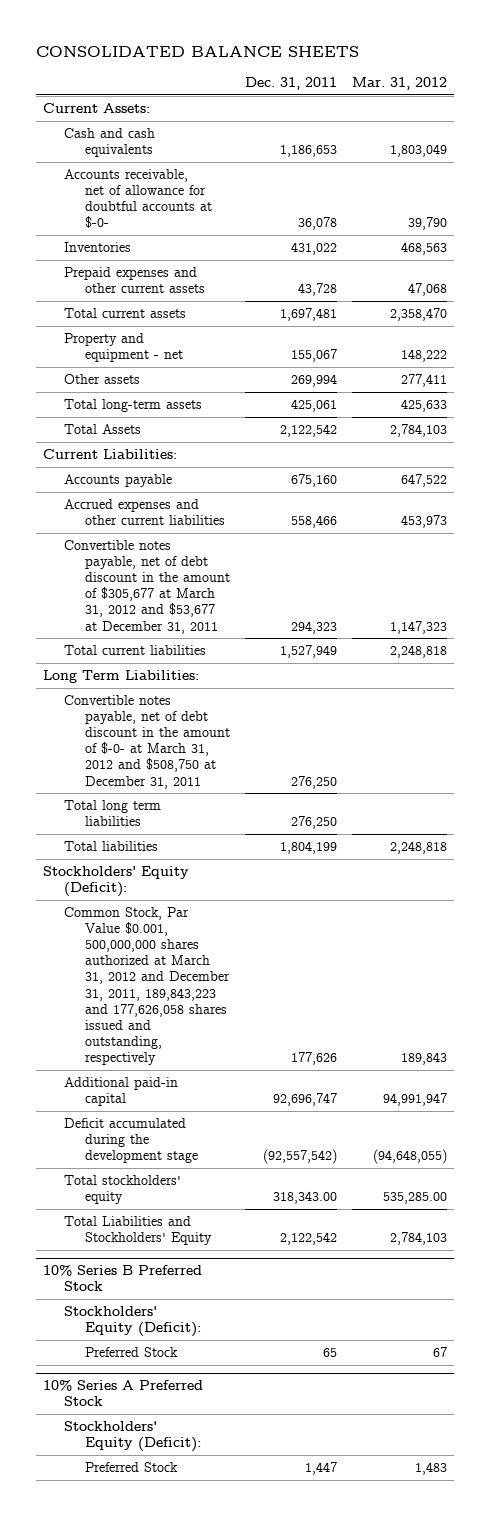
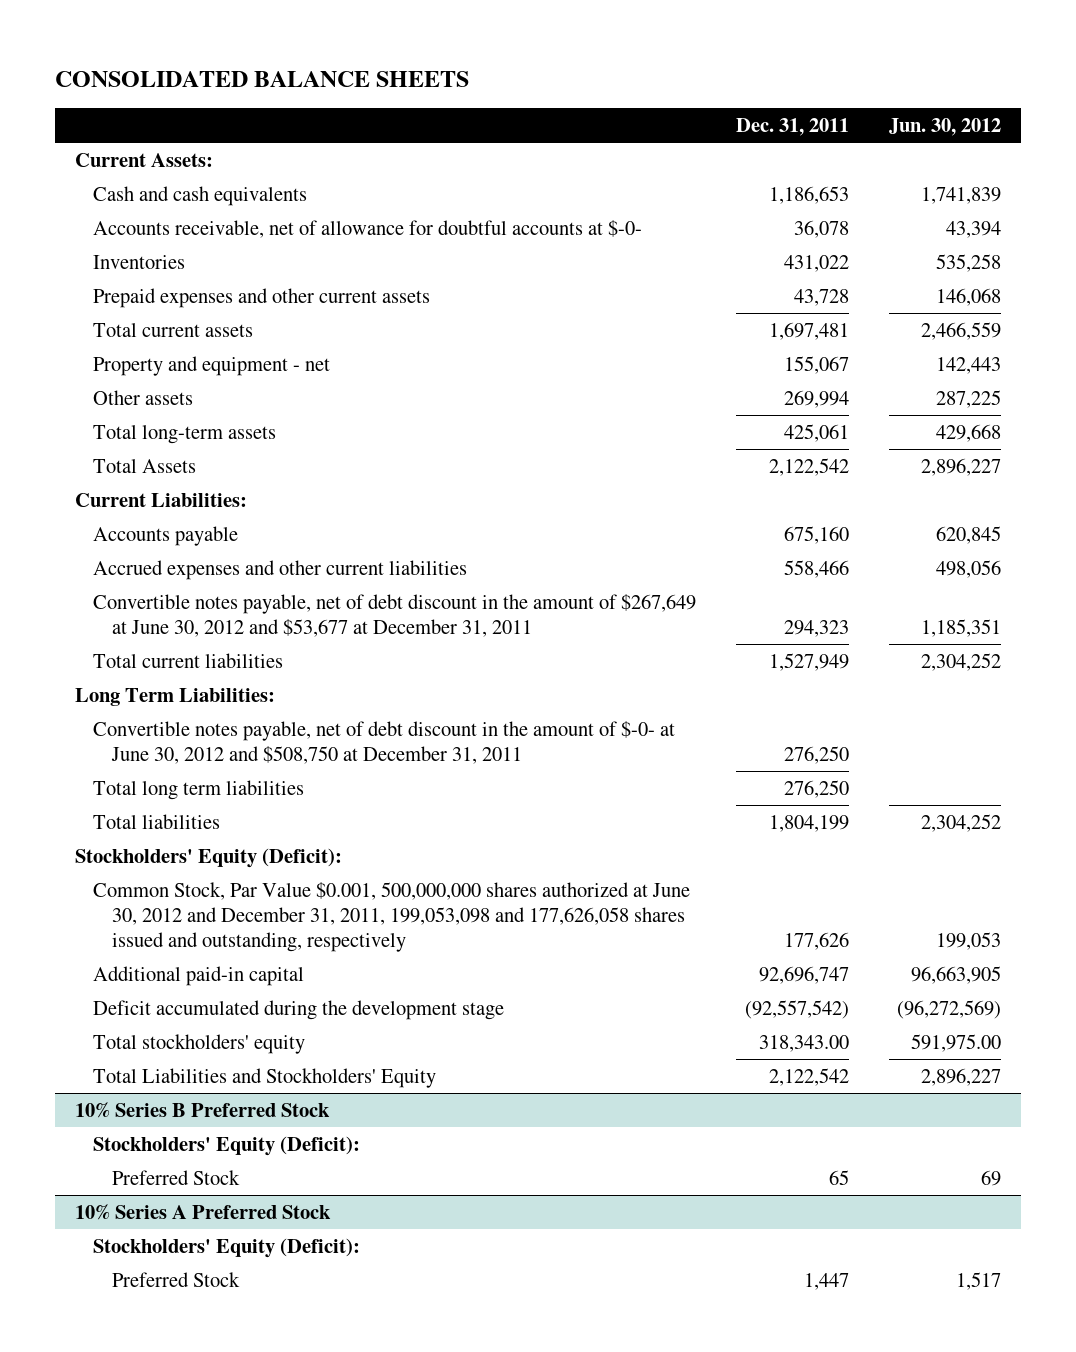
[351,76,447,90] Mar. 31, 2012 -> none
none -> [889,117,1002,136] Jun. 30, 2012
[64,539,230,634] Convertible notes payable, net of debt discount in the amount of $305,677 at March 31, 2012 and $53,677 at December 31, 2011 -> [93,593,697,637] Convertible notes payable, net of debt discount in the amount of $267,649 at June 30, 2012 and $53,677 at December 31, 2011
[64,694,230,789] Convertible notes payable, net of debt discount in the amount of $-0- at March 31, 2012 and $508,750 at December 31, 2011 -> [93,720,676,764] Convertible notes payable, net of debt discount in the amount of $-0- at June 30, 2012 and $508,750 at December 31, 2011
[64,906,230,1066] Common Stock, Par Value $0.001, 500,000,000 shares authorized at March 31, 2012 and December 31, 2011, 189,843,223 and 177,626,058 shares issued and outstanding, respectively -> [93,881,691,952] Common Stock, Par Value $0.001, 500,000,000 shares authorized at June 30, 2012 and December 31, 2011, 199,053,098 and 177,626,058 shares issued and outstanding, respectively

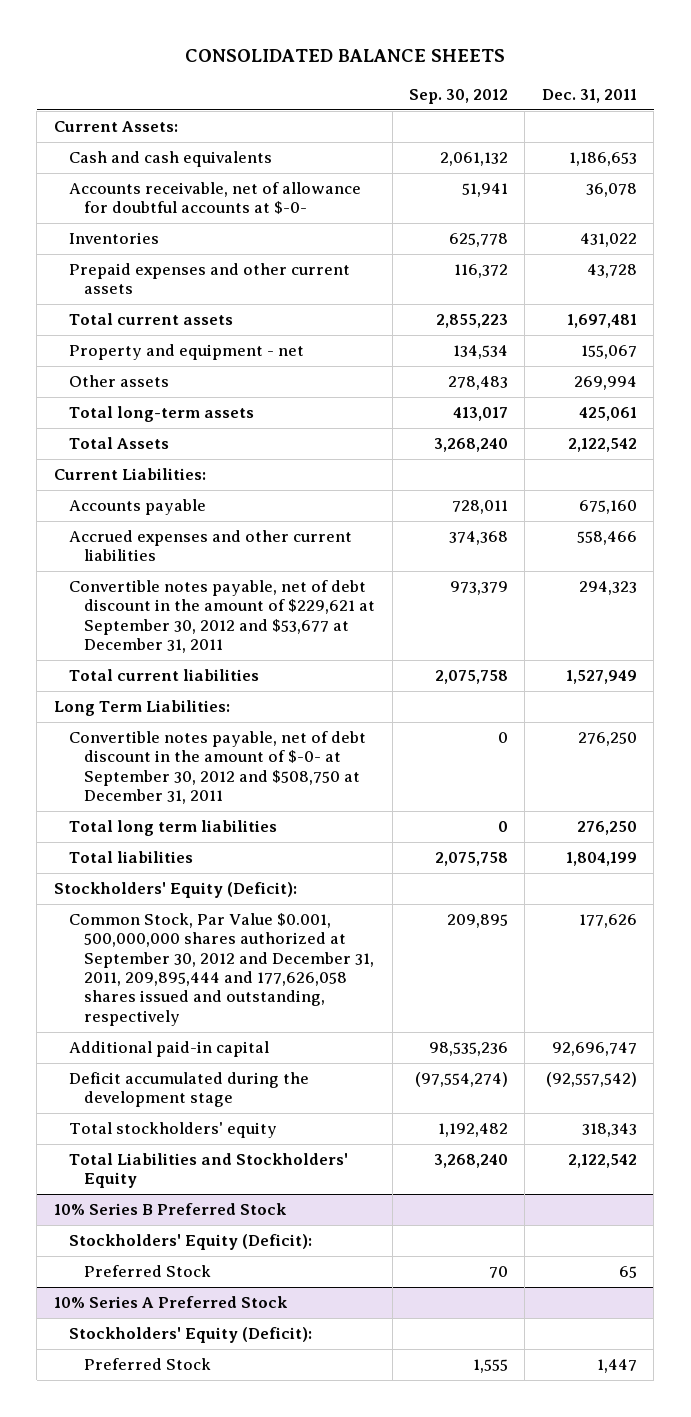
[889,117,1002,136] Jun. 30, 2012 -> none
none -> [409,88,509,104] Sep. 30, 2012
[93,593,697,637] Convertible notes payable, net of debt discount in the amount of $267,649 at June 30, 2012 and $53,677 at December 31, 2011 -> [69,580,376,654] Convertible notes payable, net of debt discount in the amount of $229,621 at September 30, 2012 and $53,677 at December 31, 2011
[93,720,676,764] Convertible notes payable, net of debt discount in the amount of $-0- at June 30, 2012 and $508,750 at December 31, 2011 -> [69,731,367,805] Convertible notes payable, net of debt discount in the amount of $-0- at September 30, 2012 and $508,750 at December 31, 2011
[93,881,691,952] Common Stock, Par Value $0.001, 500,000,000 shares authorized at June 30, 2012 and December 31, 2011, 199,053,098 and 177,626,058 shares issued and outstanding, respectively -> [69,913,375,1026] Common Stock, Par Value $0.001, 500,000,000 shares authorized at September 30, 2012 and December 31, 2011, 209,895,444 and 177,626,058 shares issued and outstanding, respectively
[759,1034,850,1052] 318,343.00 -> [581,1123,637,1138] 318,343

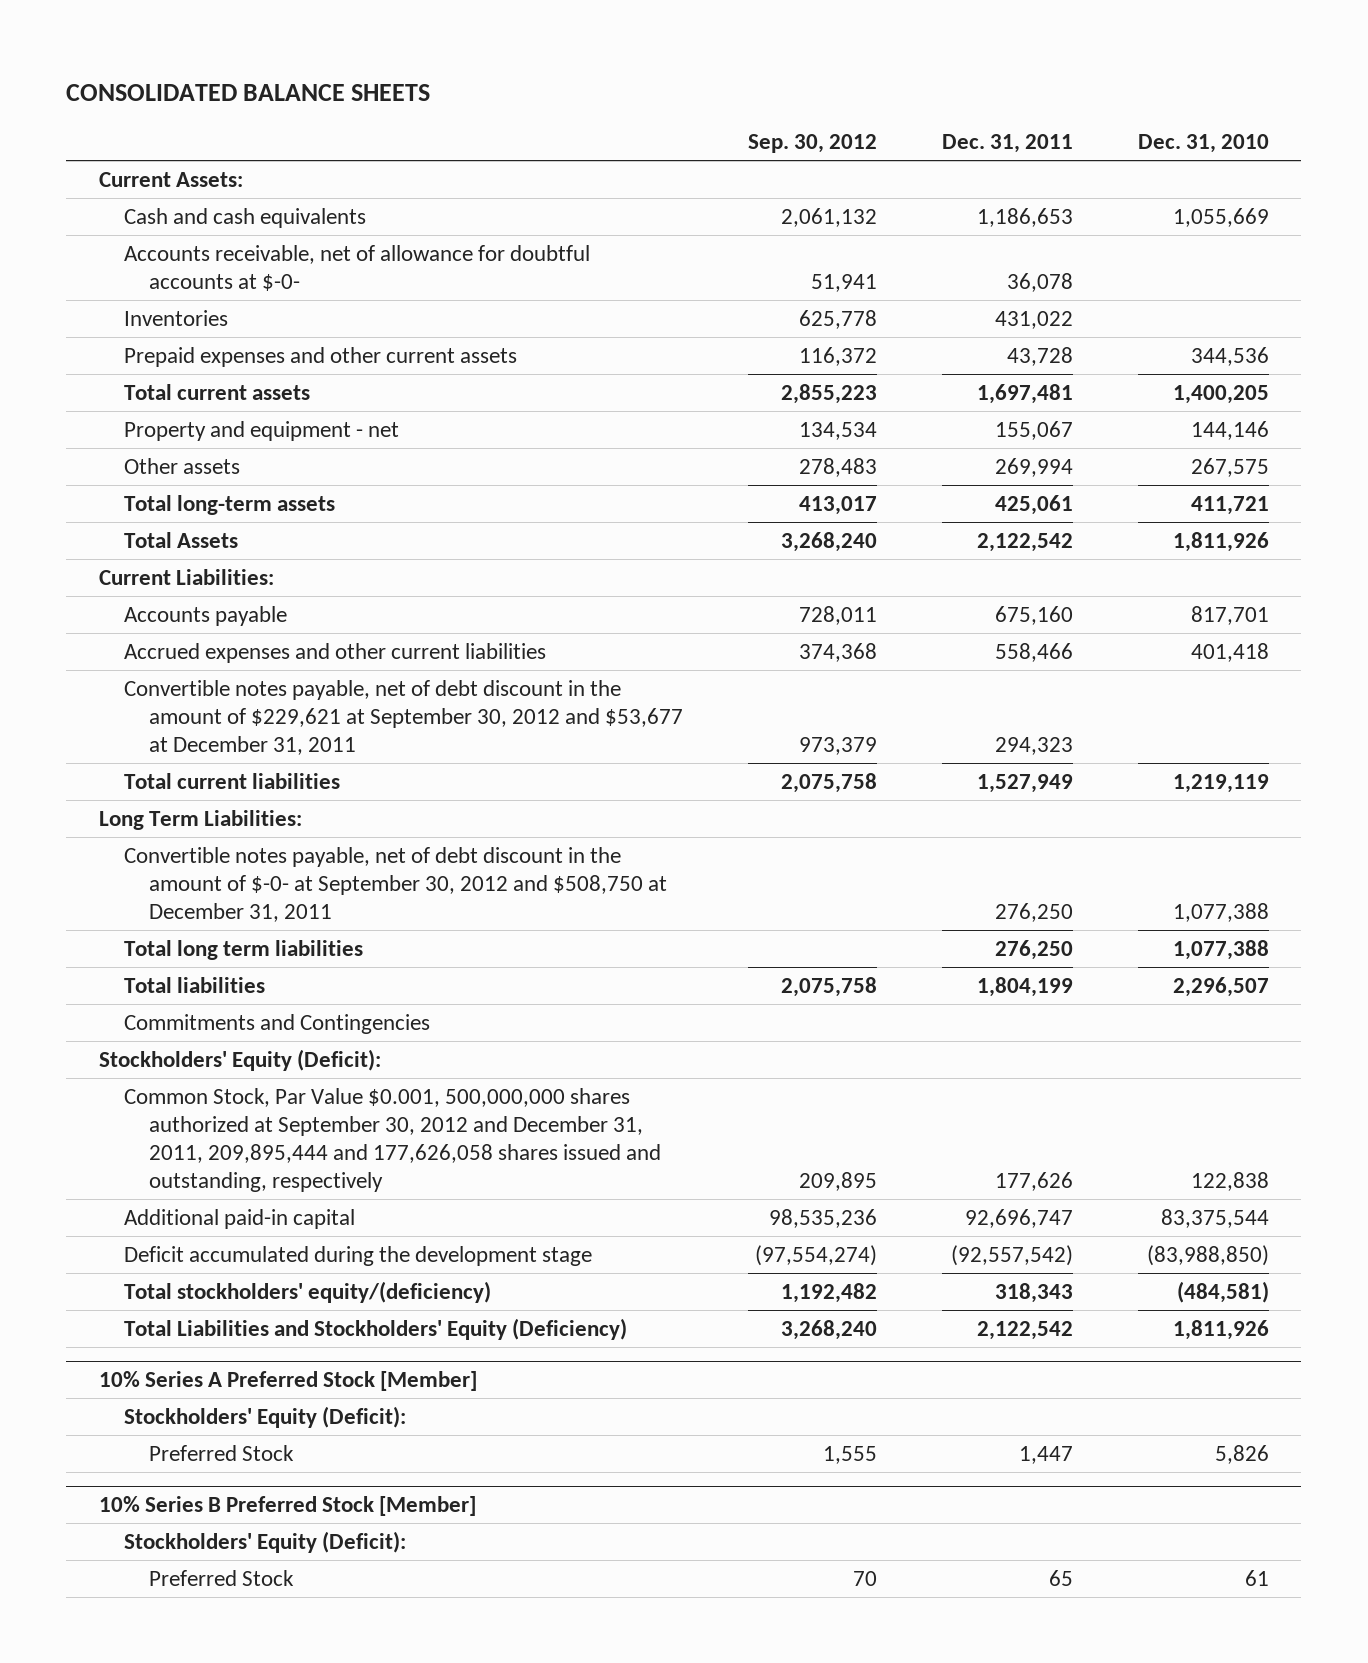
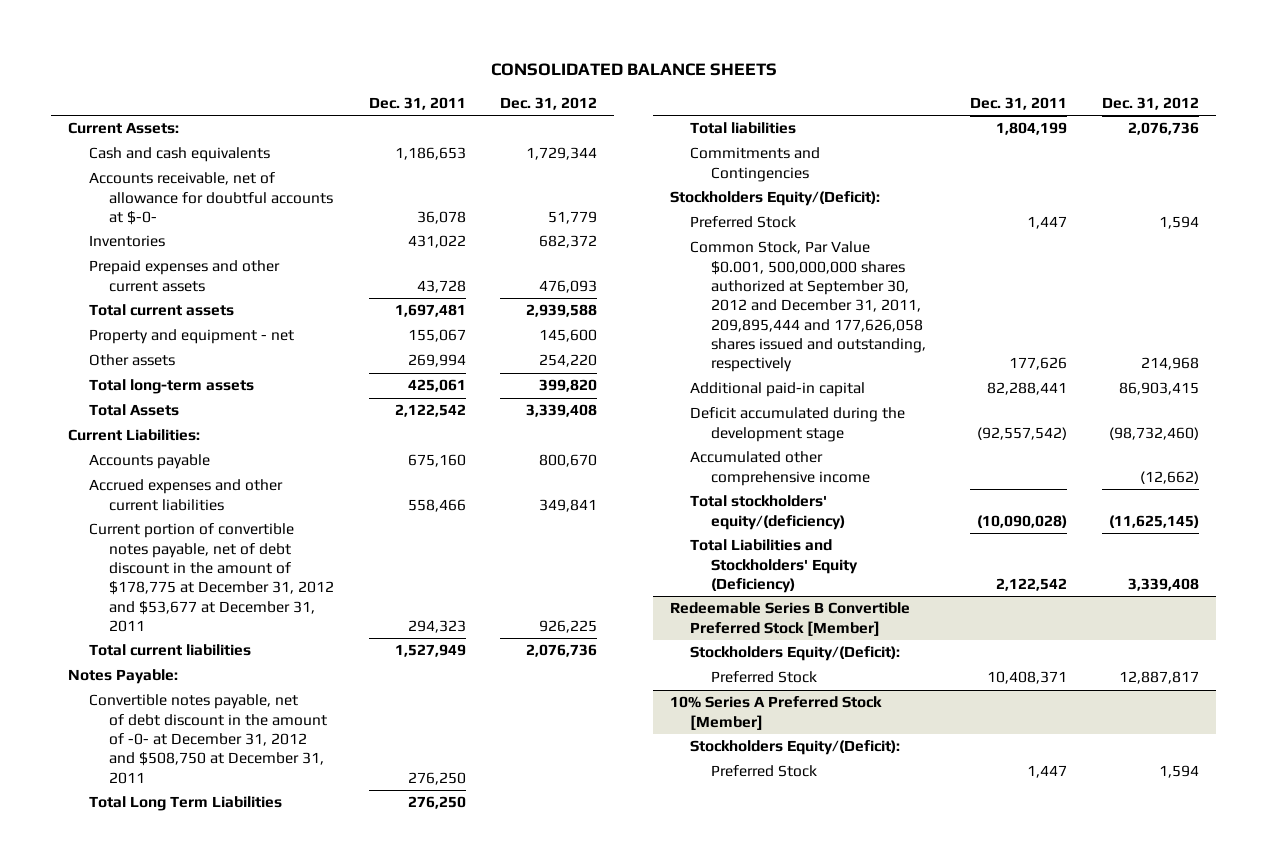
[747,134,877,154] Sep. 30, 2012 -> none
[1137,134,1269,154] Dec. 31, 2010 -> none
none -> [500,96,598,110] Dec. 31, 2012
[123,679,683,755] Convertible notes payable, net of debt discount in the amount of $229,621 at September 30, 2012 and $53,677 at December 31, 2011 -> [88,523,335,632] Current portion of convertible notes payable, net of debt discount in the amount of $178,775 at December 31, 2012 and $53,677 at December 31, 2011
[98,809,302,830] Long Term Liabilities: -> [68,669,179,685] Notes Payable:
[123,846,667,922] Convertible notes payable, net of debt discount in the amount of $-0- at September 30, 2012 and $508,750 at December 31, 2011 -> [88,694,328,784] Convertible notes payable, net of debt discount in the amount of -0- at December 31, 2012 and $508,750 at December 31, 2011
[123,939,363,960] Total long term liabilities -> [88,796,282,812] Total Long Term Liabilities
[98,1048,381,1071] Stockholders' Equity (Deficit): -> [669,191,880,207] Stockholders Equity/(Deficit):
none -> [690,216,797,229] Preferred Stock
[964,1208,1073,1228] 92,696,747 -> [987,382,1068,396] 82,288,441
none -> [690,451,870,486] Accumulated other comprehensive income
[994,1282,1073,1303] 318,343 -> [977,514,1068,528] (10,090,028)
none -> [669,602,910,636] Redeemable Series B Convertible Preferred Stock [Member]
none -> [690,646,901,662] Stockholders Equity/(Deficit):
none -> [710,671,817,684] Preferred Stock
[123,1405,406,1428] Stockholders' Equity (Deficit): -> [690,740,901,756] Stockholders Equity/(Deficit):
[98,1495,476,1516] 10% Series B Preferred Stock [Member] -> none
[123,1530,406,1553] Stockholders' Equity (Deficit): -> none
[148,1569,294,1586] Preferred Stock -> none

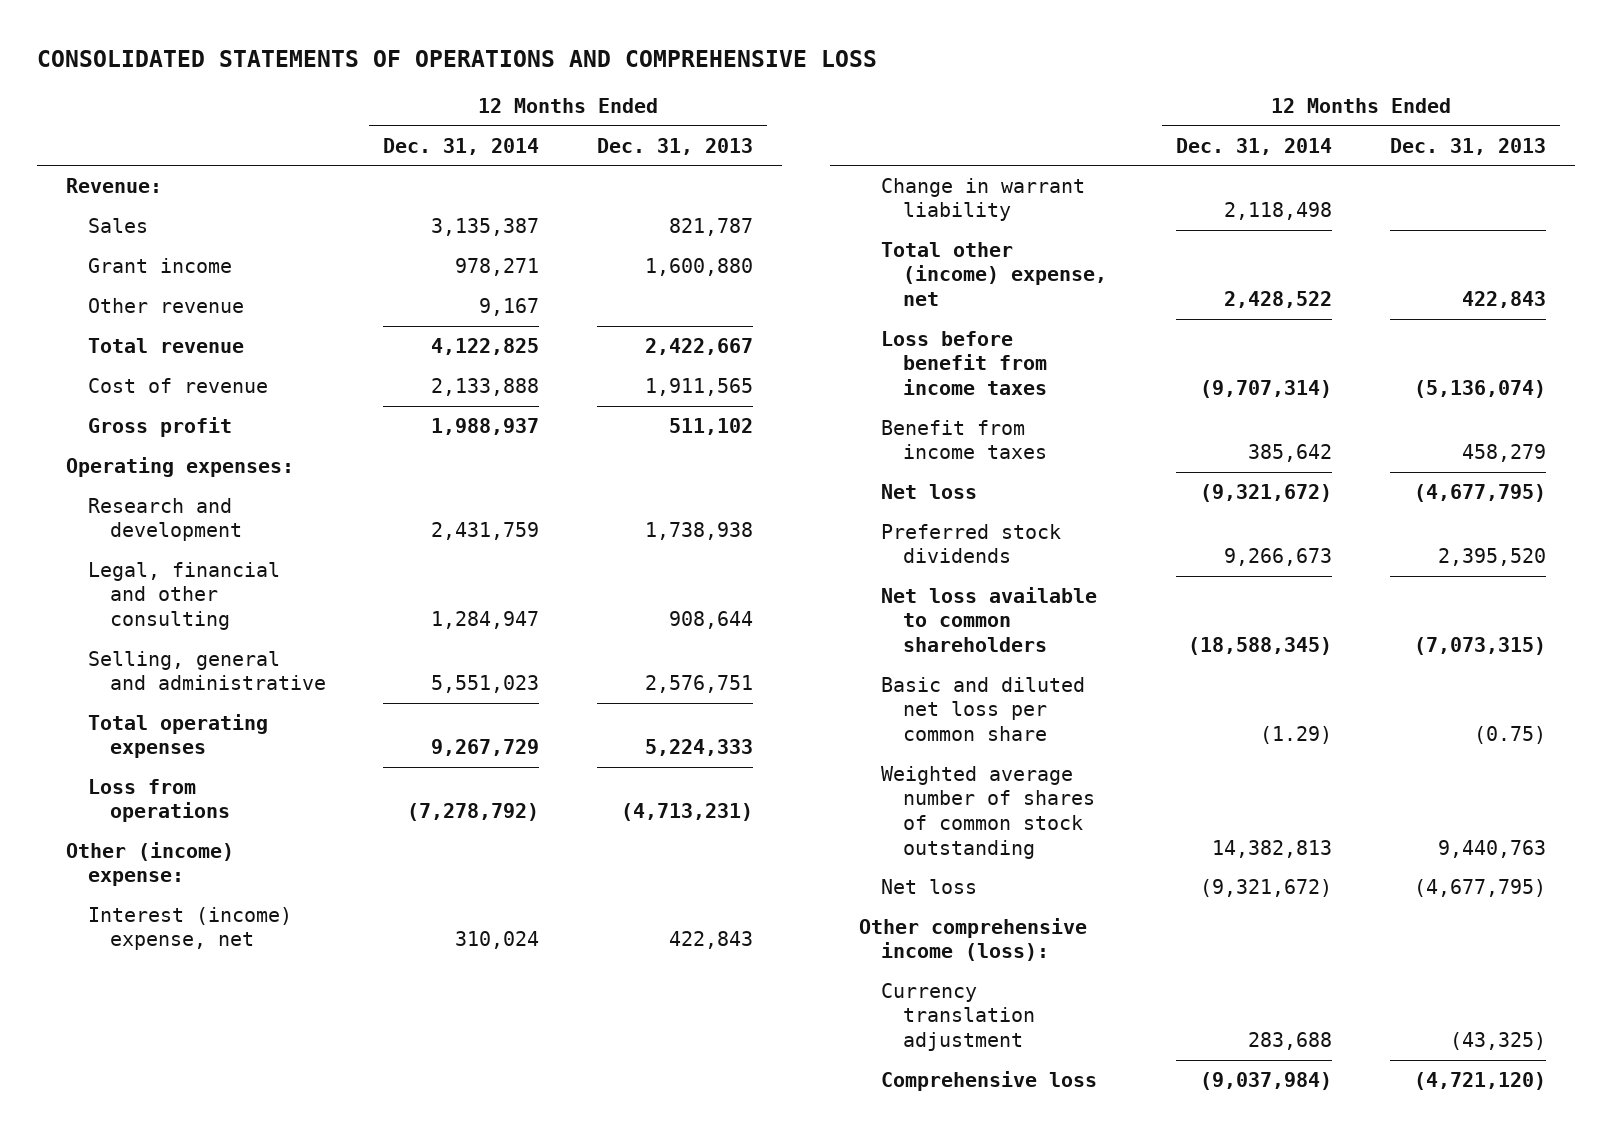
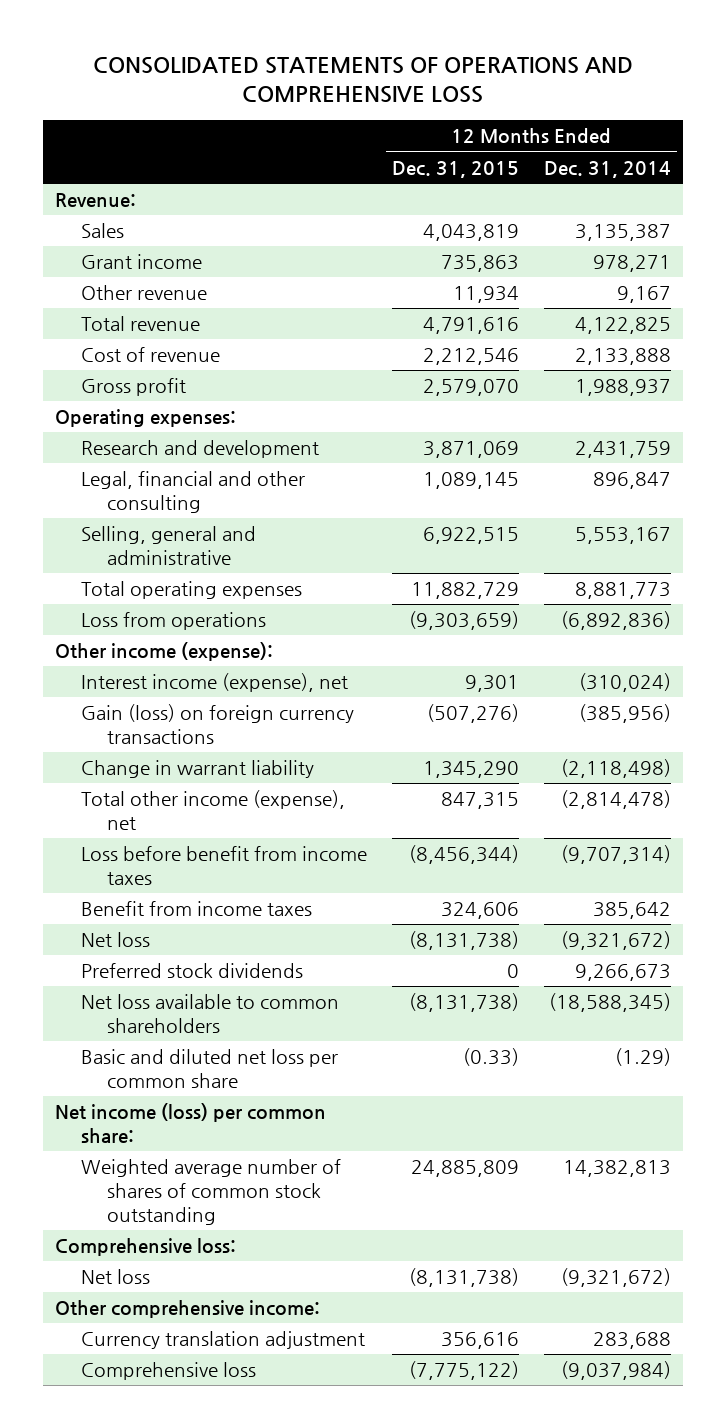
[596,137,753,155] Dec. 31, 2013 -> none
none -> [391,160,519,178] Dec. 31, 2015
[431,610,540,629] 1,284,947 -> [592,472,671,490] 896,847
[431,675,540,694] 5,551,023 -> [574,527,671,545] 5,553,167
[431,739,540,757] 9,267,729 -> [574,582,671,600] 8,881,773
[407,803,540,822] (7,278,792) -> [560,611,671,631] (6,892,836)
[65,841,234,887] Other (income) expense: -> [55,642,274,662] Other income (expense):
[87,906,292,951] Interest (income) expense, net -> [81,673,349,693] Interest income (expense), net
[455,931,540,950] 310,024 -> [578,673,671,693] (310,024)
none -> [81,704,355,745] Gain (loss) on foreign currency transactions
[1224,202,1333,221] 2,118,498 -> [560,759,671,779] (2,118,498)
[880,241,1107,306] Total other (income) expense, net -> [81,790,346,831] Total other income (expense), net
[1224,290,1333,308] 2,428,522 -> [560,790,671,810] (2,814,478)
none -> [55,1103,327,1144] Net income (loss) per common share:
none -> [55,1238,237,1257] Comprehensive loss:
[858,917,1087,962] Other comprehensive income (loss): -> [55,1300,321,1319] Other comprehensive income:

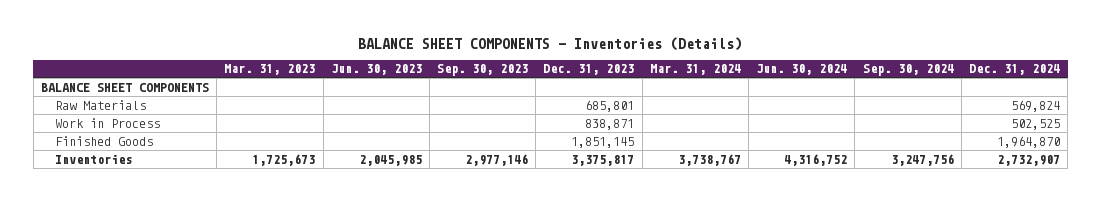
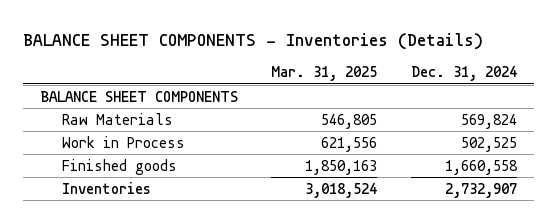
[224,64,316,76] Mar. 31, 2023 -> none
[330,64,422,76] Jun. 30, 2023 -> none
[437,64,529,77] Sep. 30, 2023 -> none
[543,64,635,76] Dec. 31, 2023 -> none
[649,64,741,76] Mar. 31, 2024 -> none
[756,64,848,76] Jun. 30, 2024 -> none
[862,64,954,77] Sep. 30, 2024 -> none
none -> [271,66,378,82] Mar. 31, 2025
[54,135,153,146] Finished Goods -> [61,158,177,175] Finished goods
[997,135,1061,148] 1,964,870 -> [445,159,519,175] 1,660,558

